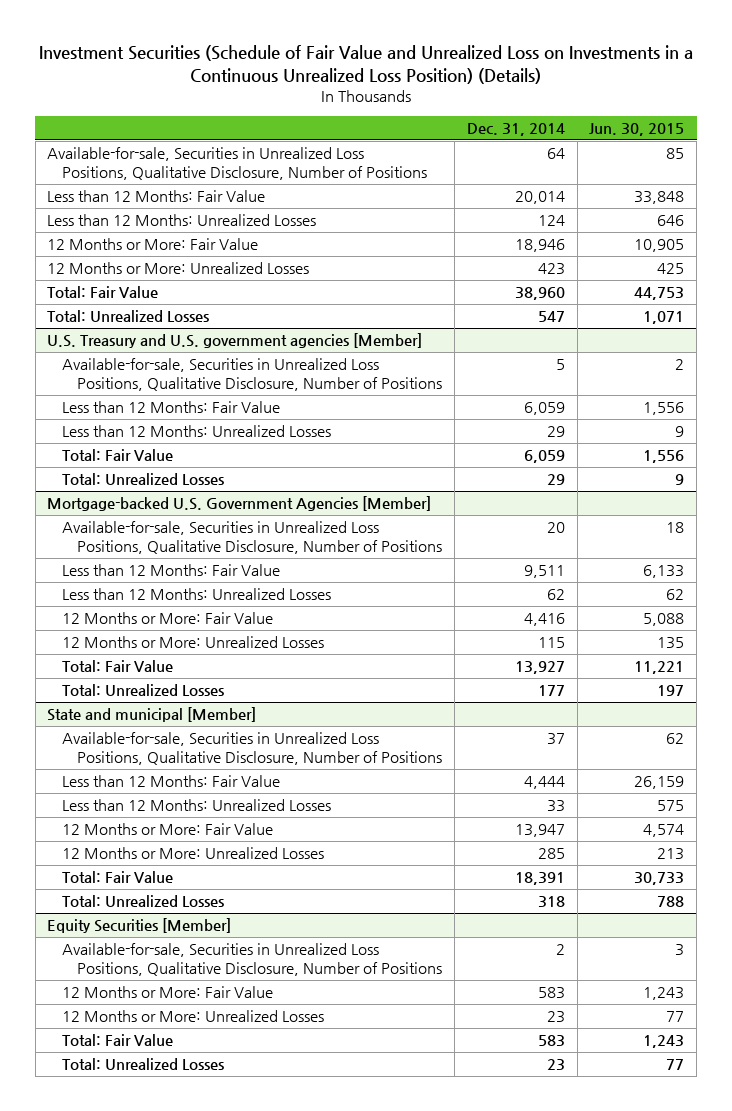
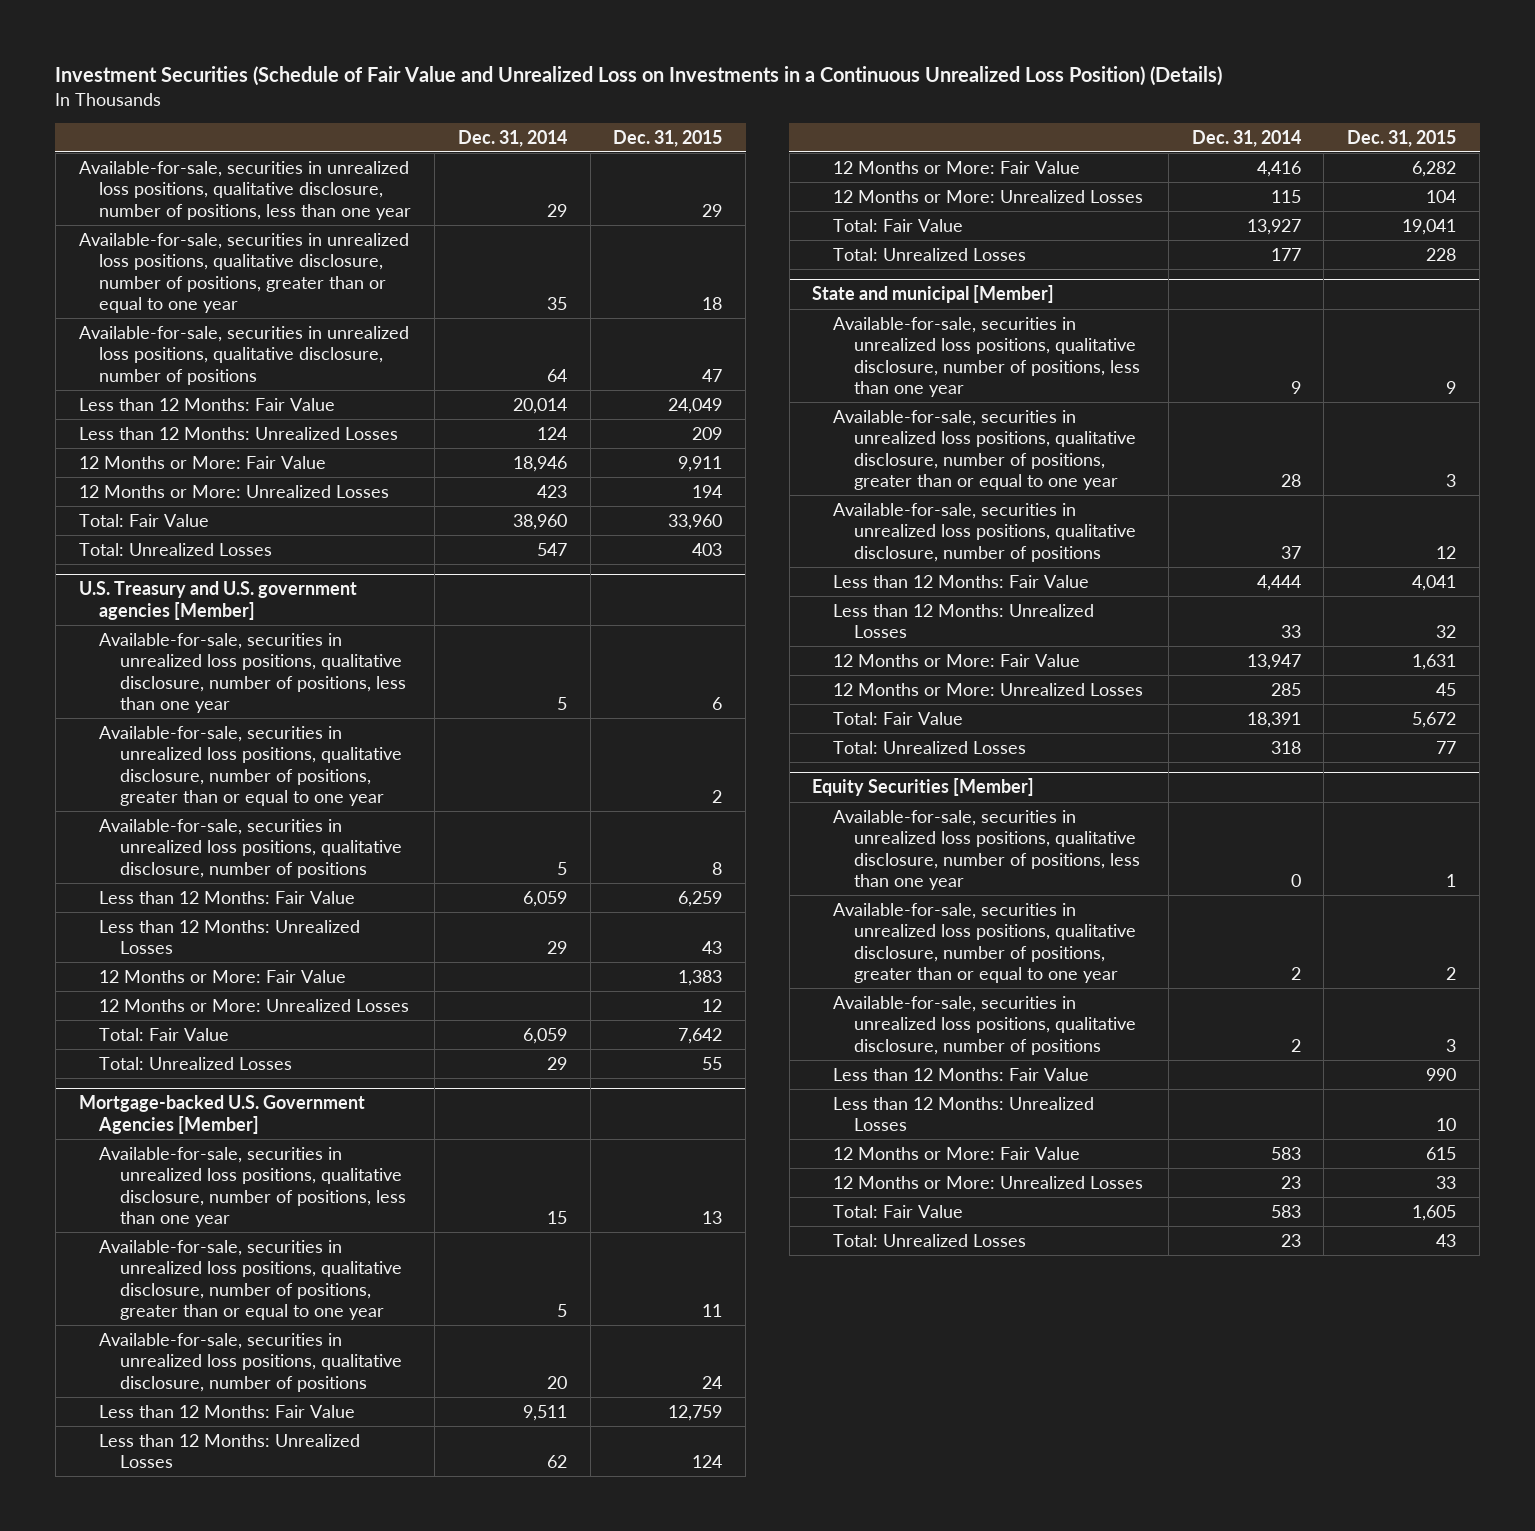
[589,123,685,137] Jun. 30, 2015 -> none
none -> [613,129,723,147] Dec. 31, 2015
none -> [78,160,412,220] Available-for-sale, securities in unrealized loss positions, qualitative disclosure, number of positions, less than one year
none -> [78,232,409,314] Available-for-sale, securities in unrealized loss positions, qualitative disclosure, number of positions, greater than or equal to one year
[47,147,428,180] Available-for-sale, Securities in Unrealized Loss Positions, Qualitative Disclosure, Number of Positions -> [78,325,409,385] Available-for-sale, securities in unrealized loss positions, qualitative disclosure, number of positions
none -> [99,632,406,714] Available-for-sale, securities in unrealized loss positions, qualitative disclosure, number of positions, less than one year
none -> [99,725,402,807] Available-for-sale, securities in unrealized loss positions, qualitative disclosure, number of positions, greater than or equal to one year
[62,358,443,391] Available-for-sale, Securities in Unrealized Loss Positions, Qualitative Disclosure, Number of Positions -> [99,818,402,878] Available-for-sale, securities in unrealized loss positions, qualitative disclosure, number of positions
none -> [99,969,347,983] 12 Months or More: Fair Value
none -> [99,998,410,1012] 12 Months or More: Unrealized Losses
none -> [99,1146,406,1228] Available-for-sale, securities in unrealized loss positions, qualitative disclosure, number of positions, less than one year
none -> [99,1239,402,1321] Available-for-sale, securities in unrealized loss positions, qualitative disclosure, number of positions, greater than or equal to one year
[62,521,443,554] Available-for-sale, Securities in Unrealized Loss Positions, Qualitative Disclosure, Number of Positions -> [99,1332,402,1392] Available-for-sale, securities in unrealized loss positions, qualitative disclosure, number of positions
none -> [833,316,1140,398] Available-for-sale, securities in unrealized loss positions, qualitative disclosure, number of positions, less than one year
none -> [833,409,1136,491] Available-for-sale, securities in unrealized loss positions, qualitative disclosure, number of positions, greater than or equal to one year
[62,732,443,765] Available-for-sale, Securities in Unrealized Loss Positions, Qualitative Disclosure, Number of Positions -> [833,502,1136,562] Available-for-sale, securities in unrealized loss positions, qualitative disclosure, number of positions
none -> [833,809,1140,891] Available-for-sale, securities in unrealized loss positions, qualitative disclosure, number of positions, less than one year
none -> [833,902,1136,984] Available-for-sale, securities in unrealized loss positions, qualitative disclosure, number of positions, greater than or equal to one year
[62,943,443,976] Available-for-sale, Securities in Unrealized Loss Positions, Qualitative Disclosure, Number of Positions -> [833,995,1136,1055] Available-for-sale, securities in unrealized loss positions, qualitative disclosure, number of positions
none -> [833,1067,1090,1081] Less than 12 Months: Fair Value
none -> [833,1096,1095,1132] Less than 12 Months: Unrealized Losses

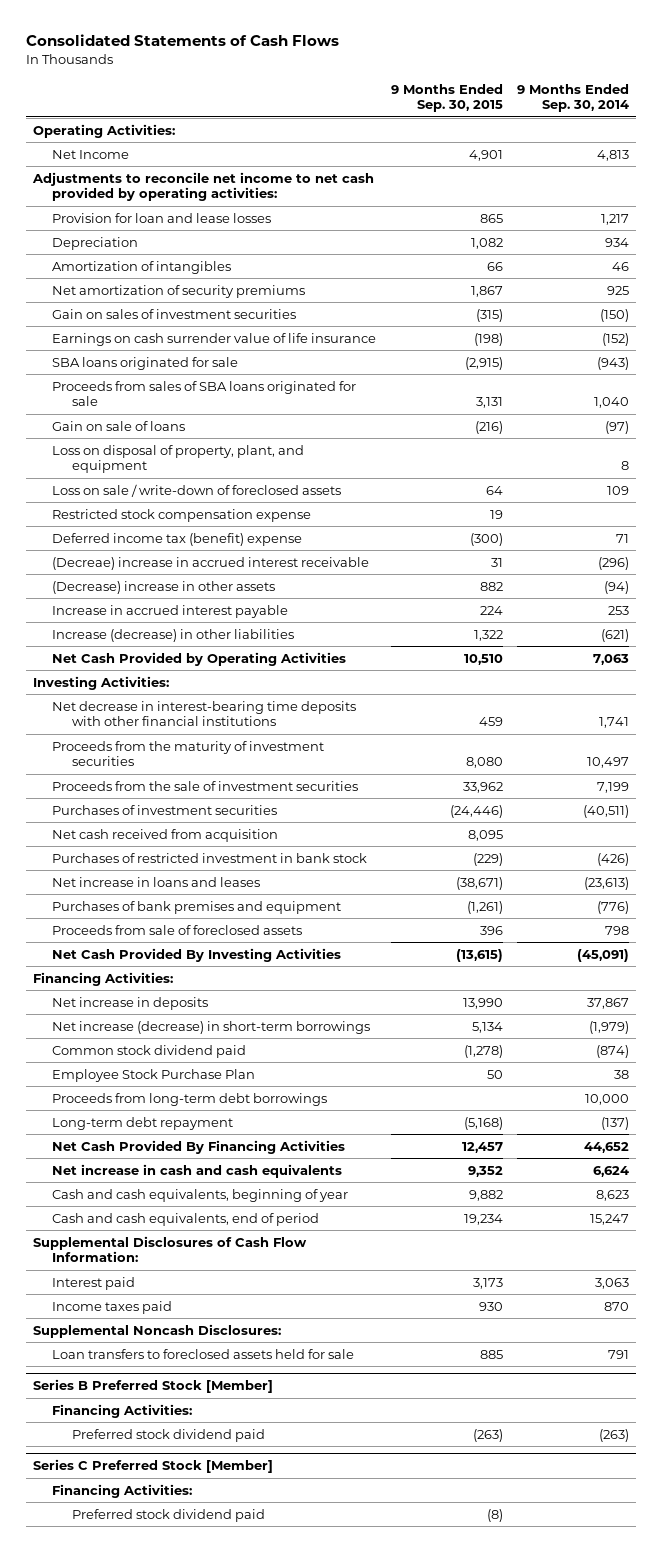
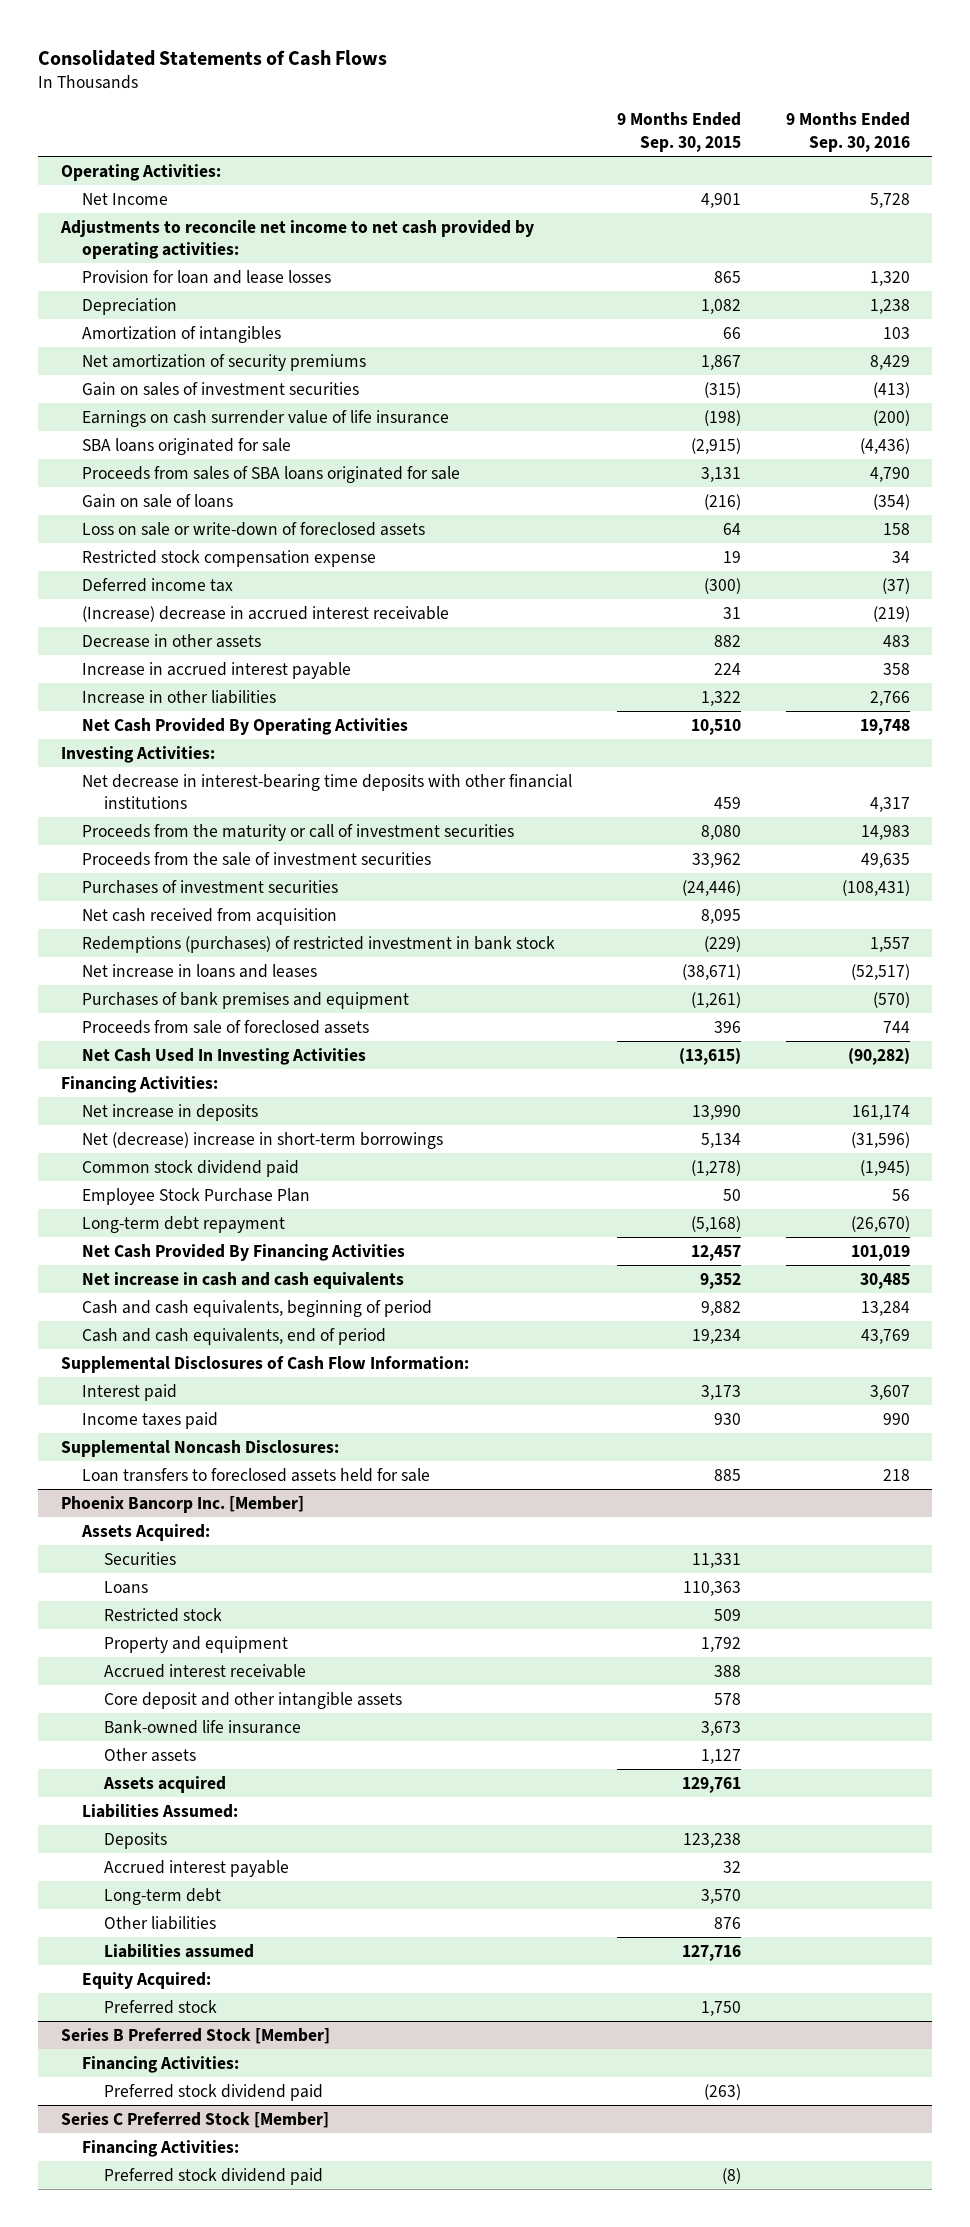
[517,83,630,112] 9 Months Ended Sep. 30, 2014 -> none
none -> [785,112,910,152] 9 Months Ended Sep. 30, 2016
[52,444,305,474] Loss on disposal of property, plant, and equipment -> none
[52,483,342,497] Loss on sale / write-down of foreclosed assets -> [82,521,426,536] Loss on sale or write-down of foreclosed assets
[52,532,303,546] Deferred income tax (benefit) expense -> [82,577,234,592] Deferred income tax
[52,556,370,570] (Decreae) increase in accrued interest receivable -> [82,605,450,622] (Increase) decrease in accrued interest receivable
[52,580,276,594] (Decrease) increase in other assets -> [82,633,262,648] Decrease in other assets
[52,628,295,642] Increase (decrease) in other liabilities -> [82,689,277,704] Increase in other liabilities
[52,651,347,666] Net Cash Provided by Operating Activities -> [82,717,409,735] Net Cash Provided By Operating Activities
[52,740,325,767] Proceeds from the maturity of investment securities -> [82,823,515,841] Proceeds from the maturity or call of investment securities
[52,852,368,863] Purchases of restricted investment in bank stock -> [82,935,556,953] Redemptions (purchases) of restricted investment in bank stock
[52,947,342,962] Net Cash Provided By Investing Activities -> [82,1047,367,1065] Net Cash Used In Investing Activities
[52,1020,371,1034] Net increase (decrease) in short-term borrowings -> [82,1131,444,1149] Net (decrease) increase in short-term borrowings
[52,1092,328,1106] Proceeds from long-term debt borrowings -> none
[52,1188,349,1202] Cash and cash equivalents, beginning of year -> [82,1299,433,1317] Cash and cash equivalents, beginning of period
none -> [60,1495,304,1513] Phoenix Bancorp Inc. [Member]
none -> [81,1523,211,1541] Assets Acquired:
none -> [103,1551,176,1565] Securities
none -> [103,1580,148,1594] Loans
none -> [103,1607,222,1622] Restricted stock
none -> [103,1635,288,1653] Property and equipment
none -> [103,1663,306,1678] Accrued interest receivable
none -> [103,1691,402,1709] Core deposit and other intangible assets
none -> [103,1719,301,1734] Bank-owned life insurance
none -> [103,1747,196,1762] Other assets
none -> [102,1775,226,1793] Assets acquired
none -> [82,1803,239,1818] Liabilities Assumed:
none -> [103,1831,167,1849] Deposits
none -> [103,1859,289,1877] Accrued interest payable
none -> [103,1887,221,1905] Long-term debt
none -> [103,1915,216,1930] Other liabilities
none -> [103,1943,254,1958] Liabilities assumed
none -> [82,1971,212,1989] Equity Acquired:
none -> [103,1999,217,2014] Preferred stock

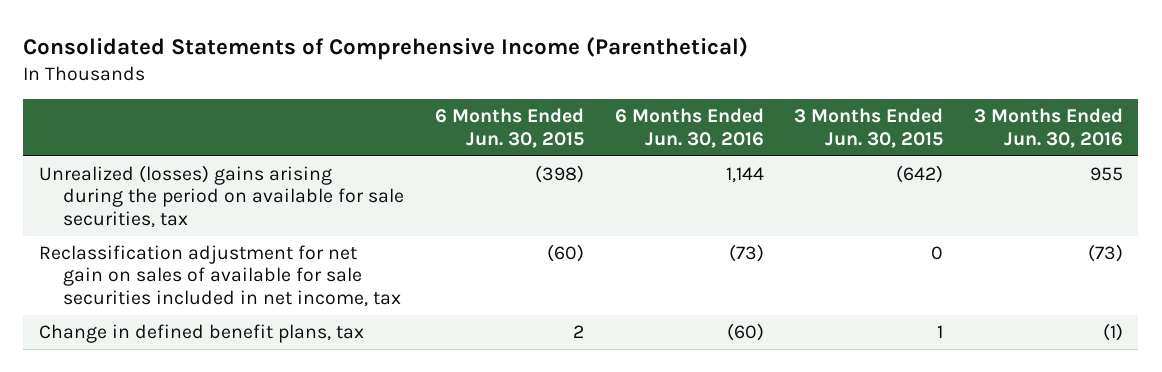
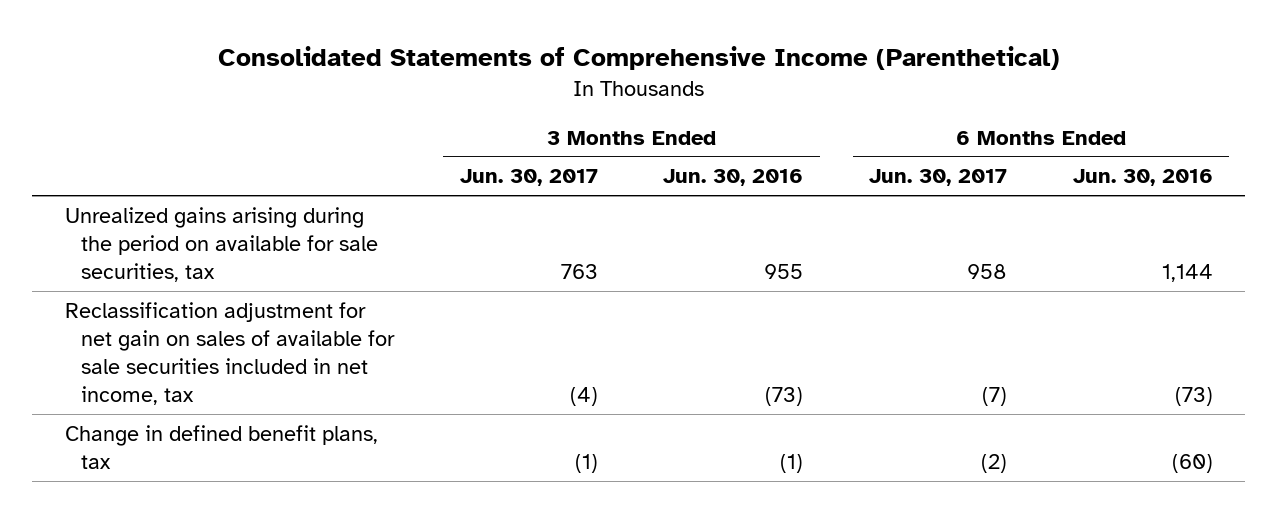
[434,108,584,148] 6 Months Ended Jun. 30, 2015 -> none
[794,108,944,148] 3 Months Ended Jun. 30, 2015 -> none
none -> [459,169,598,187] Jun. 30, 2017
none -> [869,169,1008,187] Jun. 30, 2017
[38,164,405,228] Unrealized (losses) gains arising during the period on available for sale securities, tax -> [64,206,379,283] Unrealized gains arising during the period on available for sale securities, tax

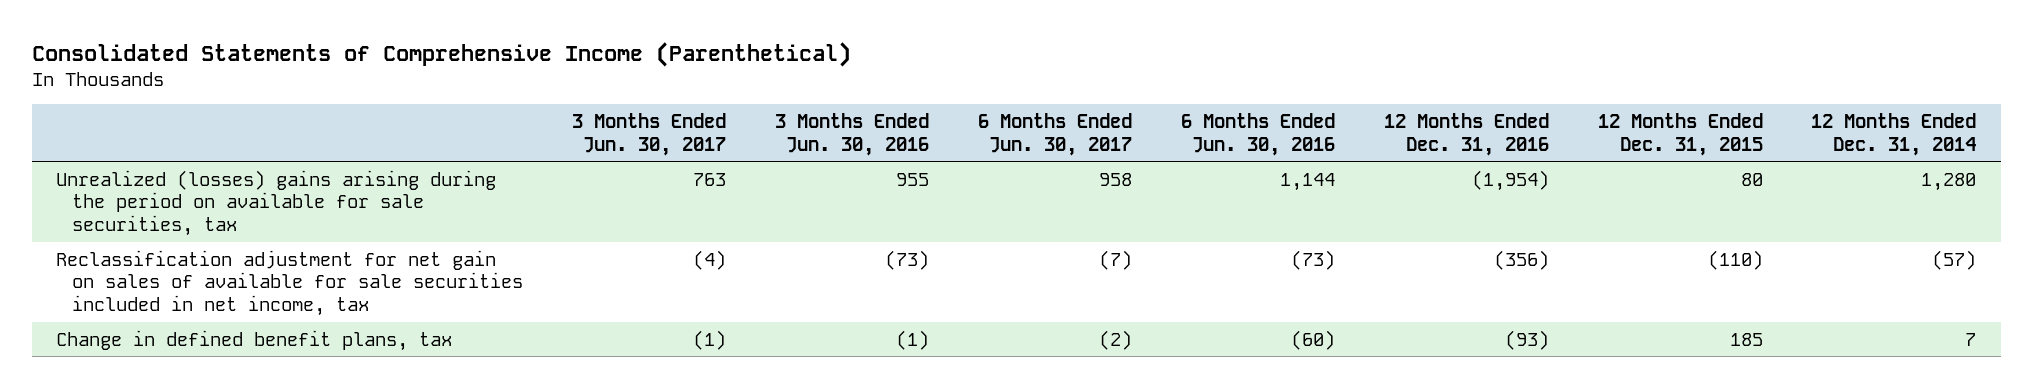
none -> [1383,112,1549,156] 12 Months Ended Dec. 31, 2016
none -> [1597,112,1763,156] 12 Months Ended Dec. 31, 2015
none -> [1811,112,1977,156] 12 Months Ended Dec. 31, 2014
[64,206,379,283] Unrealized gains arising during the period on available for sale securities, tax -> [56,169,497,237] Unrealized (losses) gains arising during the period on available for sale securities, tax

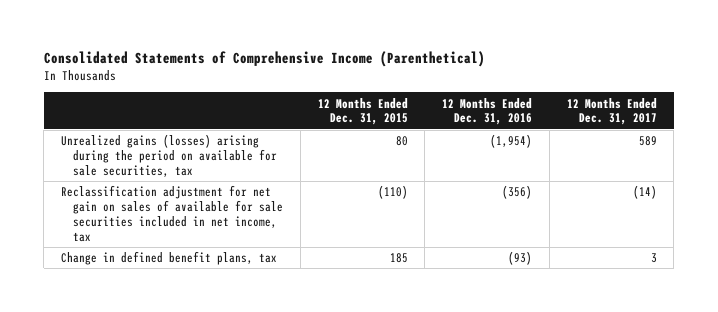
[572,112,727,156] 3 Months Ended Jun. 30, 2017 -> none
[775,112,930,156] 3 Months Ended Jun. 30, 2016 -> none
[977,112,1132,156] 6 Months Ended Jun. 30, 2017 -> none
[1180,112,1335,156] 6 Months Ended Jun. 30, 2016 -> none
[1811,112,1977,156] 12 Months Ended Dec. 31, 2014 -> none
none -> [566,97,657,126] 12 Months Ended Dec. 31, 2017
[56,169,497,237] Unrealized (losses) gains arising during the period on available for sale securities, tax -> [60,134,278,177] Unrealized gains (losses) arising during the period on available for sale securities, tax

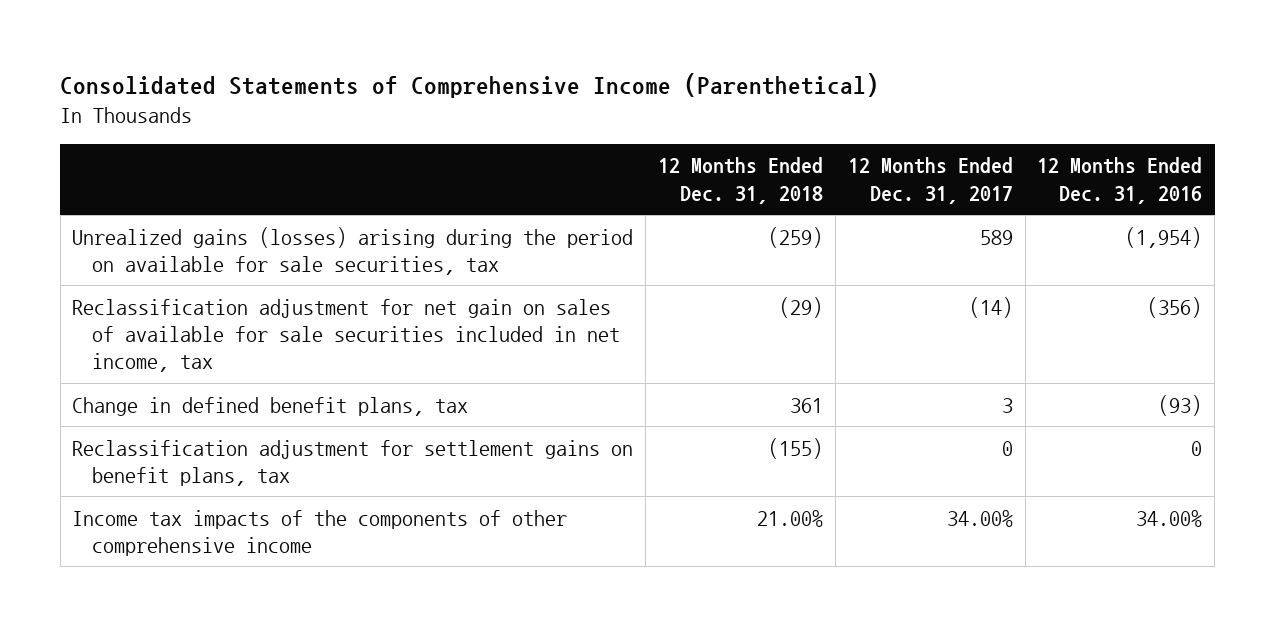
[317,97,408,126] 12 Months Ended Dec. 31, 2015 -> none
none -> [658,157,824,204] 12 Months Ended Dec. 31, 2018
none -> [72,439,634,486] Reclassification adjustment for settlement gains on benefit plans, tax
none -> [72,509,568,556] Income tax impacts of the components of other comprehensive income

